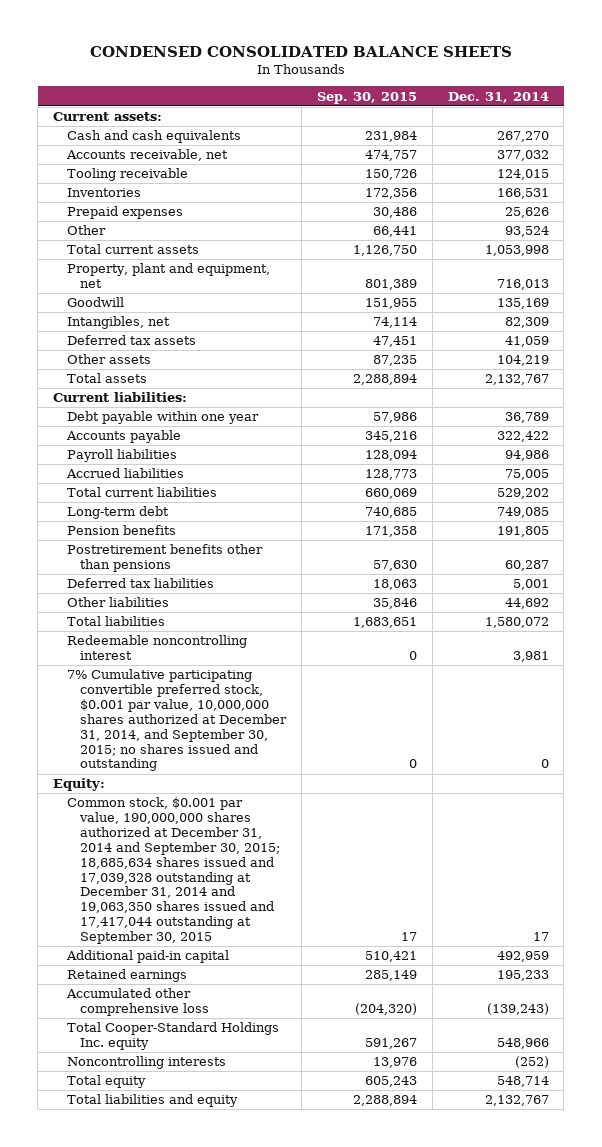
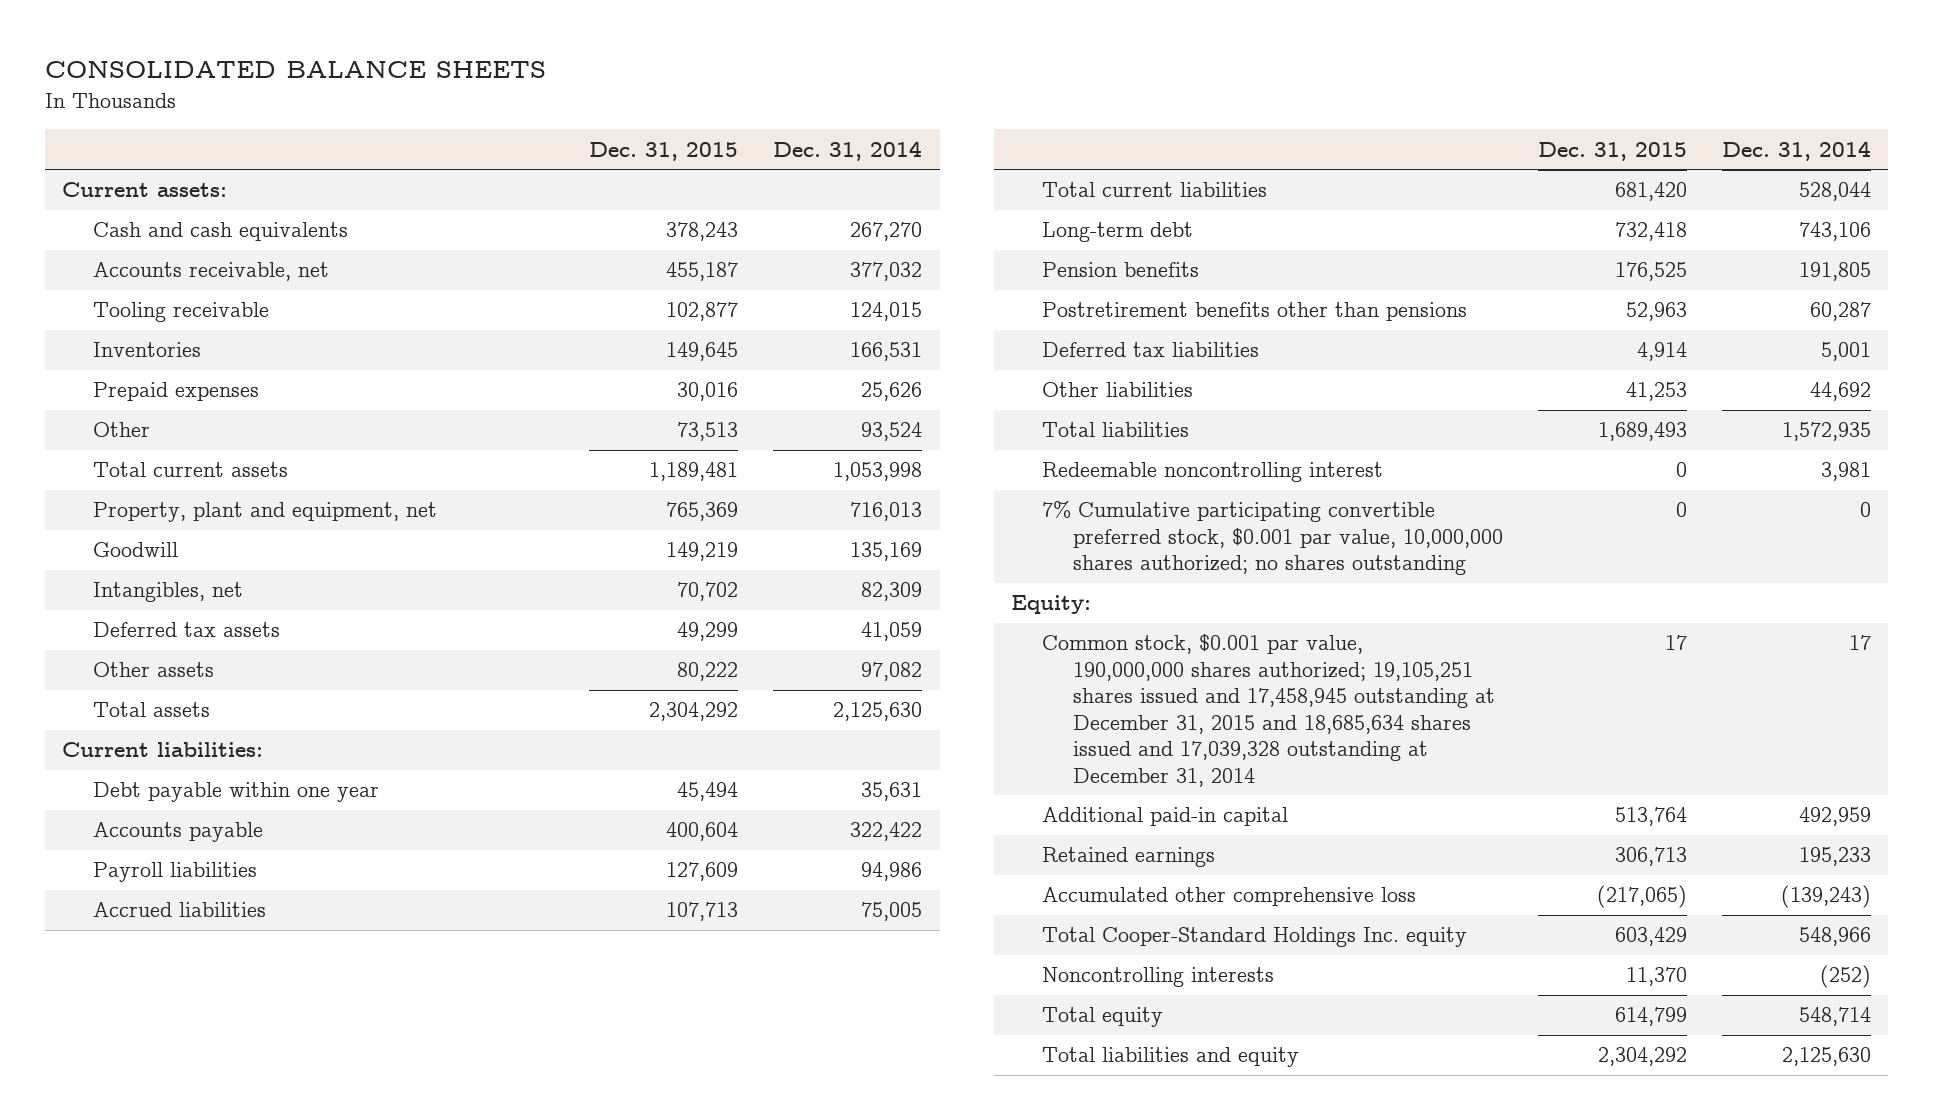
[89,46,512,58] CONDENSED CONSOLIDATED BALANCE SHEETS -> [44,61,546,79] CONSOLIDATED BALANCE SHEETS
[316,91,417,104] Sep. 30, 2015 -> none
none -> [589,141,739,161] Dec. 31, 2015
[496,355,549,367] 104,219 -> [861,662,923,682] 97,082
[484,374,549,386] 2,132,767 -> [833,702,923,722] 2,125,630
[504,412,549,424] 36,789 -> [861,782,923,802] 35,631
[496,488,549,500] 529,202 -> [1798,182,1871,202] 528,044
[496,507,549,519] 749,085 -> [1798,222,1871,242] 743,106
[484,617,549,629] 1,580,072 -> [1781,422,1871,442] 1,572,935
[66,669,287,772] 7% Cumulative participating convertible preferred stock, $0.001 par value, 10,000,000 shares authorized at December 31, 2014, and September 30, 2015; no shares issued and outstanding -> [1042,500,1504,576] 7% Cumulative participating convertible preferred stock, $0.001 par value, 10,000,000 shares authorized; no shares outstanding
[66,797,280,945] Common stock, $0.001 par value, 190,000,000 shares authorized at December 31, 2014 and September 30, 2015; 18,685,634 shares issued and 17,039,328 outstanding at December 31, 2014 and 19,063,350 shares issued and 17,417,044 outstanding at September 30, 2015 -> [1042,634,1496,787] Common stock, $0.001 par value, 190,000,000 shares authorized; 19,105,251 shares issued and 17,458,945 outstanding at December 31, 2015 and 18,685,634 shares issued and 17,039,328 outstanding at December 31, 2014
[484,1095,549,1107] 2,132,767 -> [1781,1047,1871,1067] 2,125,630

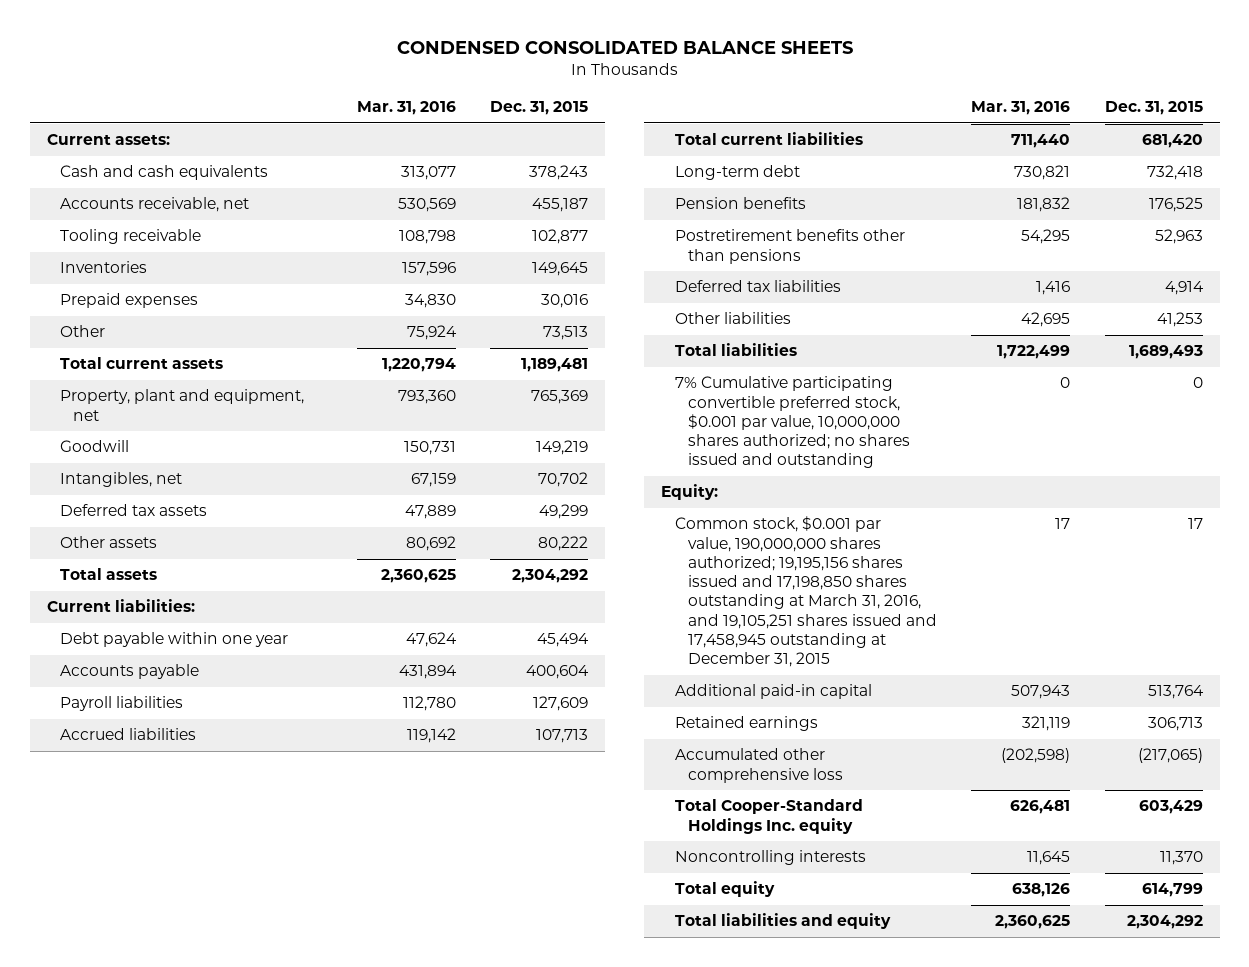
[44,61,546,79] CONSOLIDATED BALANCE SHEETS -> [396,41,853,55] CONDENSED CONSOLIDATED BALANCE SHEETS
[773,140,923,161] Dec. 31, 2014 -> none
none -> [356,101,456,116] Mar. 31, 2016
[1042,462,1384,483] Redeemable noncontrolling interest -> none
[1042,500,1504,576] 7% Cumulative participating convertible preferred stock, $0.001 par value, 10,000,000 shares authorized; no shares outstanding -> [674,376,911,469] 7% Cumulative participating convertible preferred stock, $0.001 par value, 10,000,000 shares authorized; no shares issued and outstanding
[1042,634,1496,787] Common stock, $0.001 par value, 190,000,000 shares authorized; 19,105,251 shares issued and 17,458,945 outstanding at December 31, 2015 and 18,685,634 shares issued and 17,039,328 outstanding at December 31, 2014 -> [674,516,938,668] Common stock, $0.001 par value, 190,000,000 shares authorized; 19,195,156 shares issued and 17,198,850 shares outstanding at March 31, 2016, and 19,105,251 shares issued and 17,458,945 outstanding at December 31, 2015

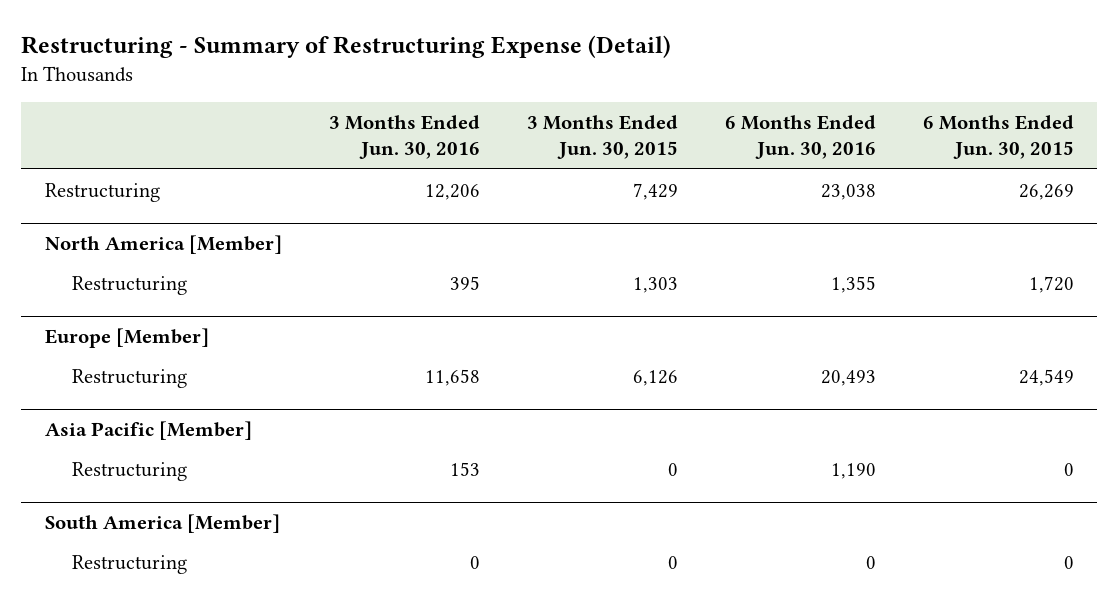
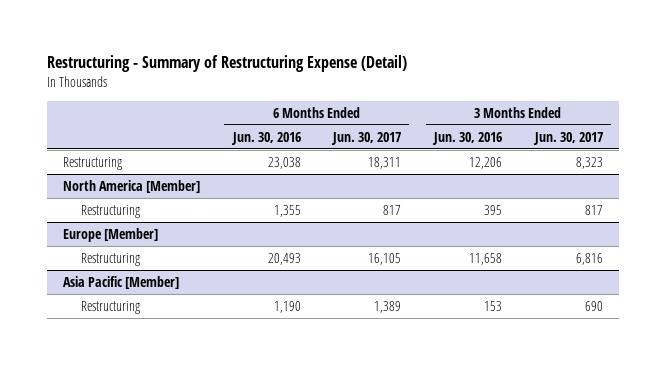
[526,114,678,160] 3 Months Ended Jun. 30, 2015 -> none
[922,114,1074,160] 6 Months Ended Jun. 30, 2015 -> none
none -> [331,131,402,145] Jun. 30, 2017
none -> [532,131,603,145] Jun. 30, 2017
[44,514,280,534] South America [Member] -> none
[72,554,188,574] Restructuring -> none

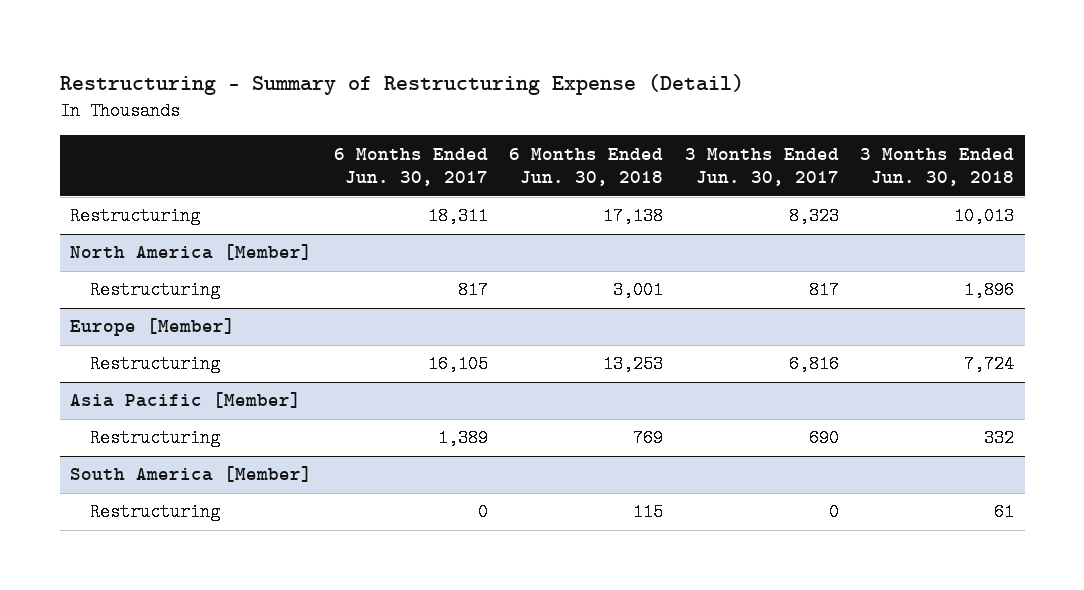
[230,131,301,145] Jun. 30, 2016 -> none
[431,131,502,145] Jun. 30, 2016 -> none
none -> [509,147,664,187] 6 Months Ended Jun. 30, 2018
none -> [860,147,1015,187] 3 Months Ended Jun. 30, 2018
none -> [70,466,313,483] South America [Member]
none -> [89,503,220,522] Restructuring

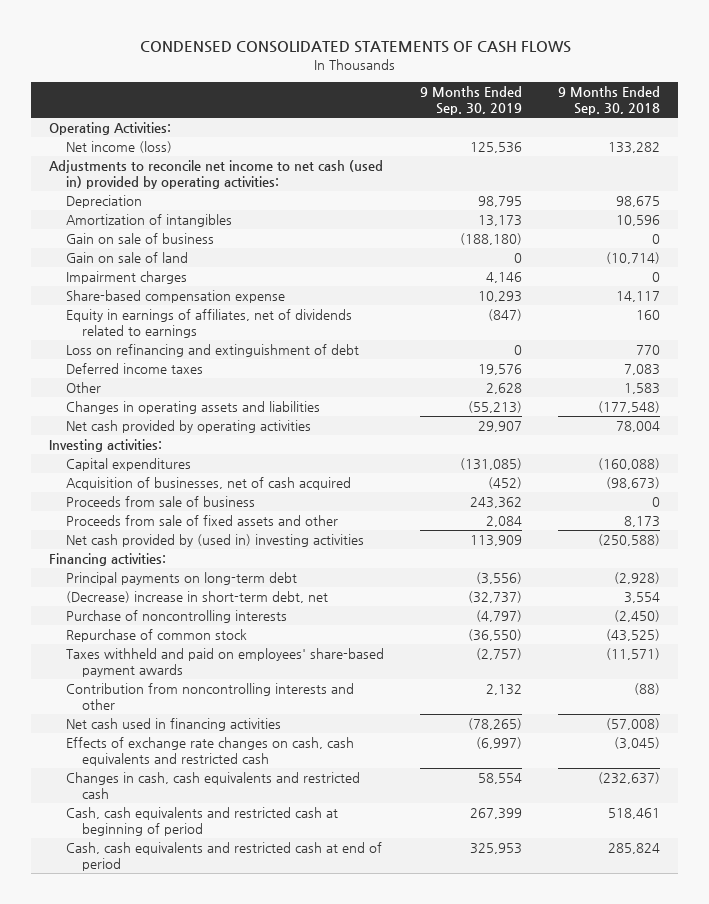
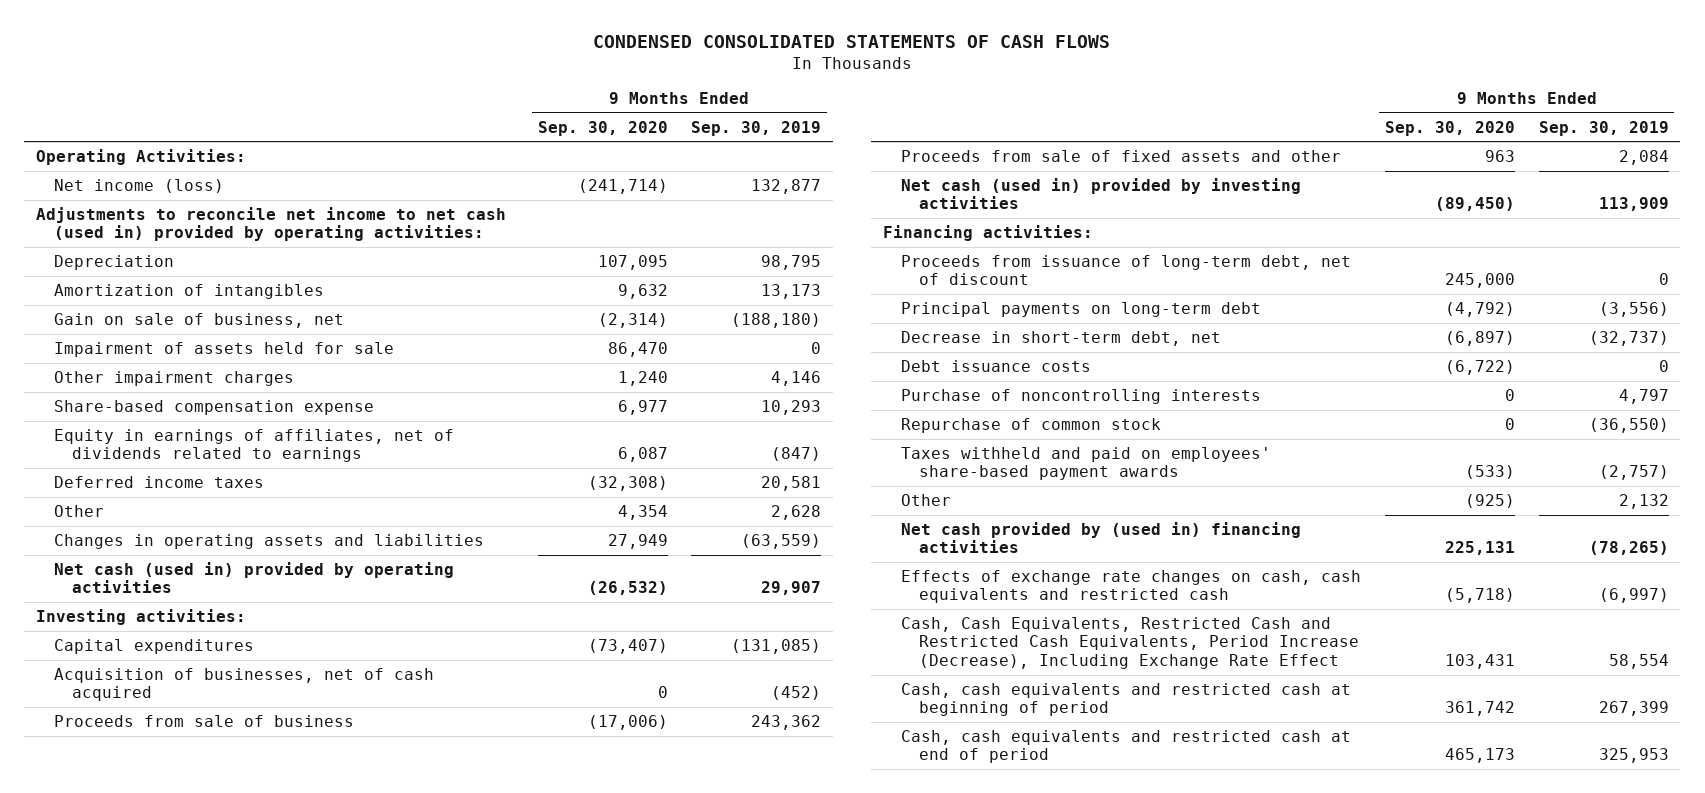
[558,86,661,116] 9 Months Ended Sep. 30, 2018 -> none
none -> [537,120,668,136] Sep. 30, 2020
[469,142,522,154] 125,536 -> [751,178,822,194] 132,877
[65,252,188,264] Gain on sale of land -> none
[65,233,214,245] Gain on sale of business -> [53,312,344,328] Gain on sale of business, net
none -> [53,341,394,357] Impairment of assets held for sale
[65,271,187,285] Impairment charges -> [53,370,294,386] Other impairment charges
[65,344,359,358] Loss on refinancing and extinguishment of debt -> none
[477,364,522,376] 19,576 -> [761,475,822,491] 20,581
[467,401,522,414] (55,213) -> [741,533,822,549] (63,559)
[65,420,311,434] Net cash provided by operating activities -> [53,561,454,594] Net cash (used in) provided by operating activities
[65,534,364,548] Net cash provided by (used in) investing activities -> [901,177,1302,210] Net cash (used in) provided by investing activities
none -> [901,254,1352,286] Proceeds from issuance of long-term debt, net of discount
[65,591,328,604] (Decrease) increase in short-term debt, net -> [901,330,1222,346] Decrease in short-term debt, net
none -> [901,359,1092,372] Debt issuance costs
[475,610,522,623] (4,797) -> [1618,388,1669,404] 4,797
[65,683,354,711] Contribution from noncontrolling interests and other -> [901,493,952,506] Other
[65,718,281,732] Net cash used in financing activities -> [901,521,1302,554] Net cash provided by (used in) financing activities
[65,772,360,800] Changes in cash, cash equivalents and restricted cash -> [901,616,1360,669] Cash, Cash Equivalents, Restricted Cash and Restricted Cash Equivalents, Period Increase (Decrease), Including Exchange Rate Effect

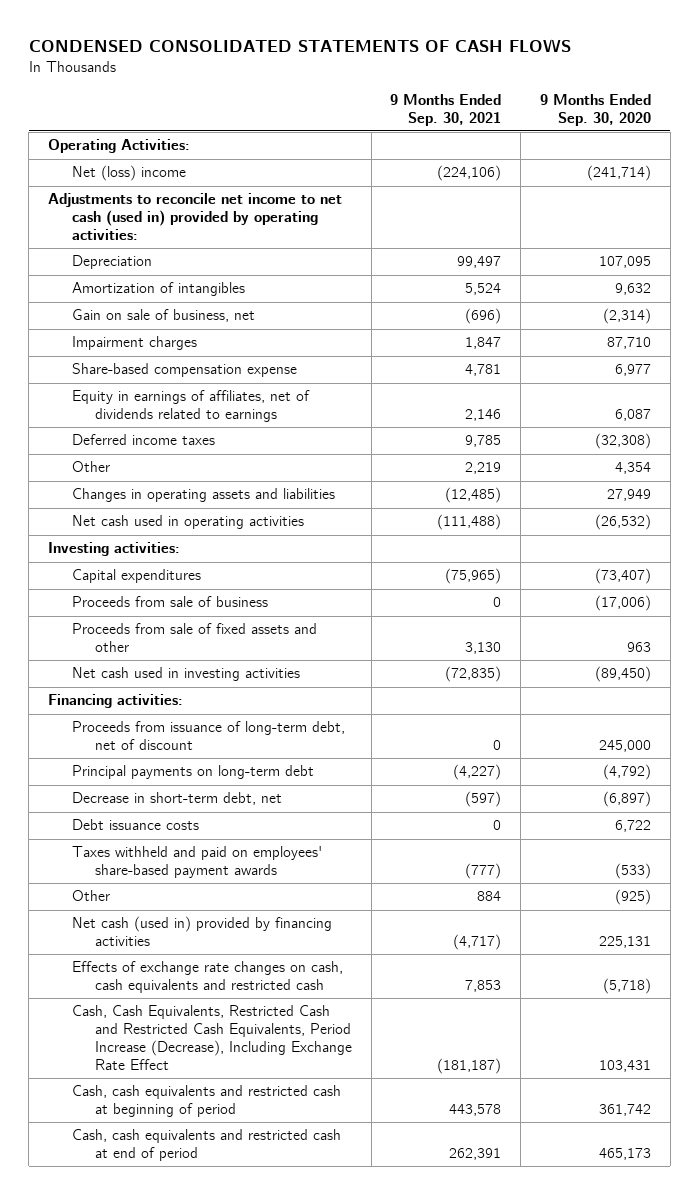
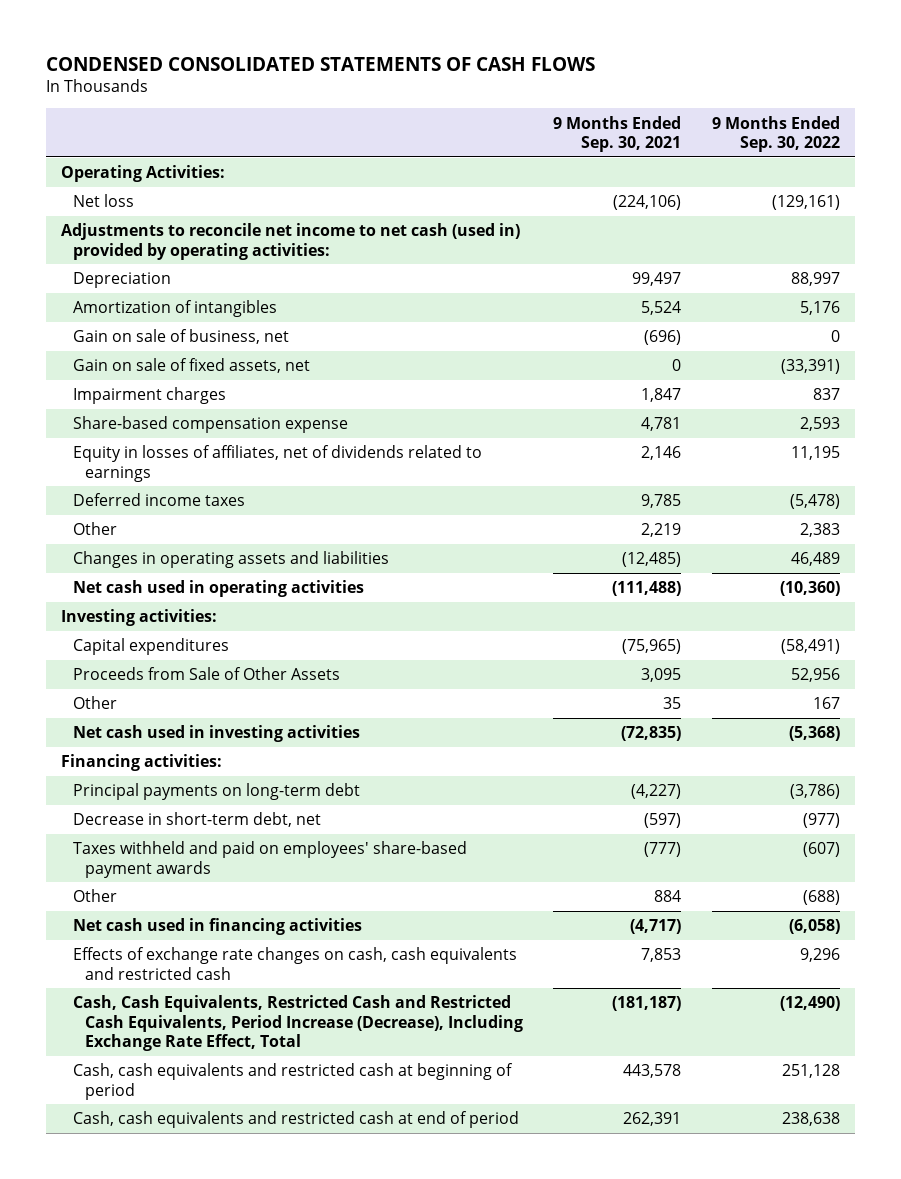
[539,93,651,126] 9 Months Ended Sep. 30, 2020 -> none
none -> [711,115,840,153] 9 Months Ended Sep. 30, 2022
[71,165,186,182] Net (loss) income -> [72,194,134,208] Net loss
none -> [72,358,310,374] Gain on sale of fixed assets, net
[71,390,310,423] Equity in earnings of affiliates, net of dividends related to earnings -> [72,445,482,482] Equity in losses of affiliates, net of dividends related to earnings
[71,596,268,608] Proceeds from sale of business -> none
[71,623,317,653] Proceeds from sale of fixed assets and other -> [72,667,340,681] Proceeds from Sale of Other Assets
[465,642,502,655] 3,130 -> [641,668,682,683] 3,095
none -> [72,696,117,710] Other
[71,721,345,751] Proceeds from issuance of long-term debt, net of discount -> none
[71,819,199,831] Debt issuance costs -> none
[71,916,332,947] Net cash (used in) provided by financing activities -> [72,918,362,936] Net cash used in financing activities
[71,1005,352,1070] Cash, Cash Equivalents, Restricted Cash and Restricted Cash Equivalents, Period Increase (Decrease), Including Exchange Rate Effect -> [72,995,523,1051] Cash, Cash Equivalents, Restricted Cash and Restricted Cash Equivalents, Period Increase (Decrease), Including Exchange Rate Effect, Total

